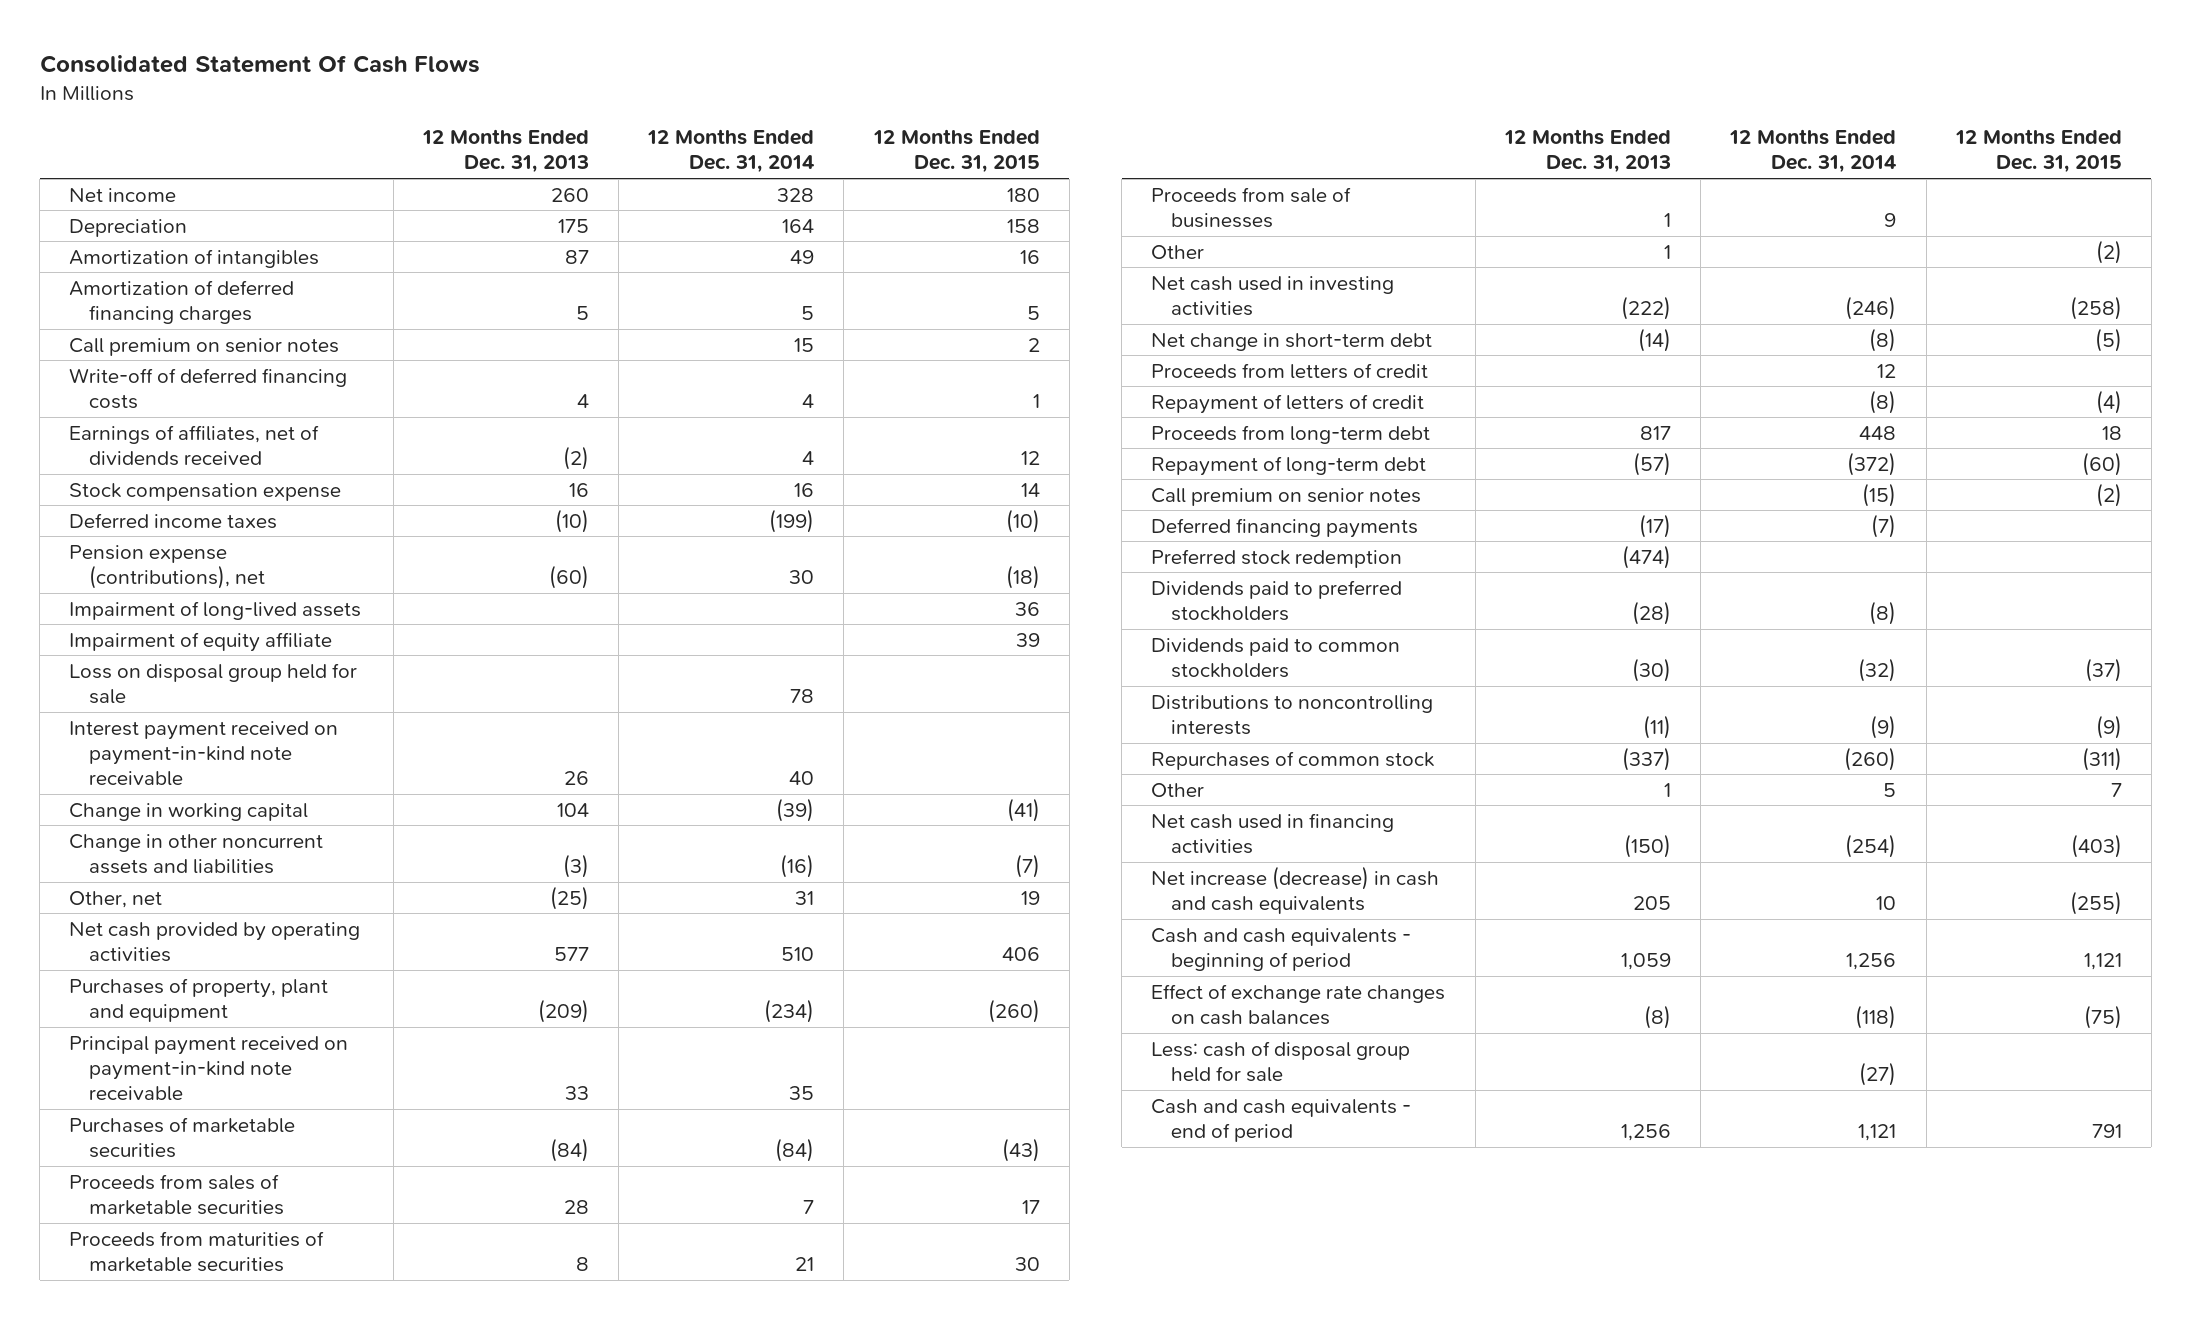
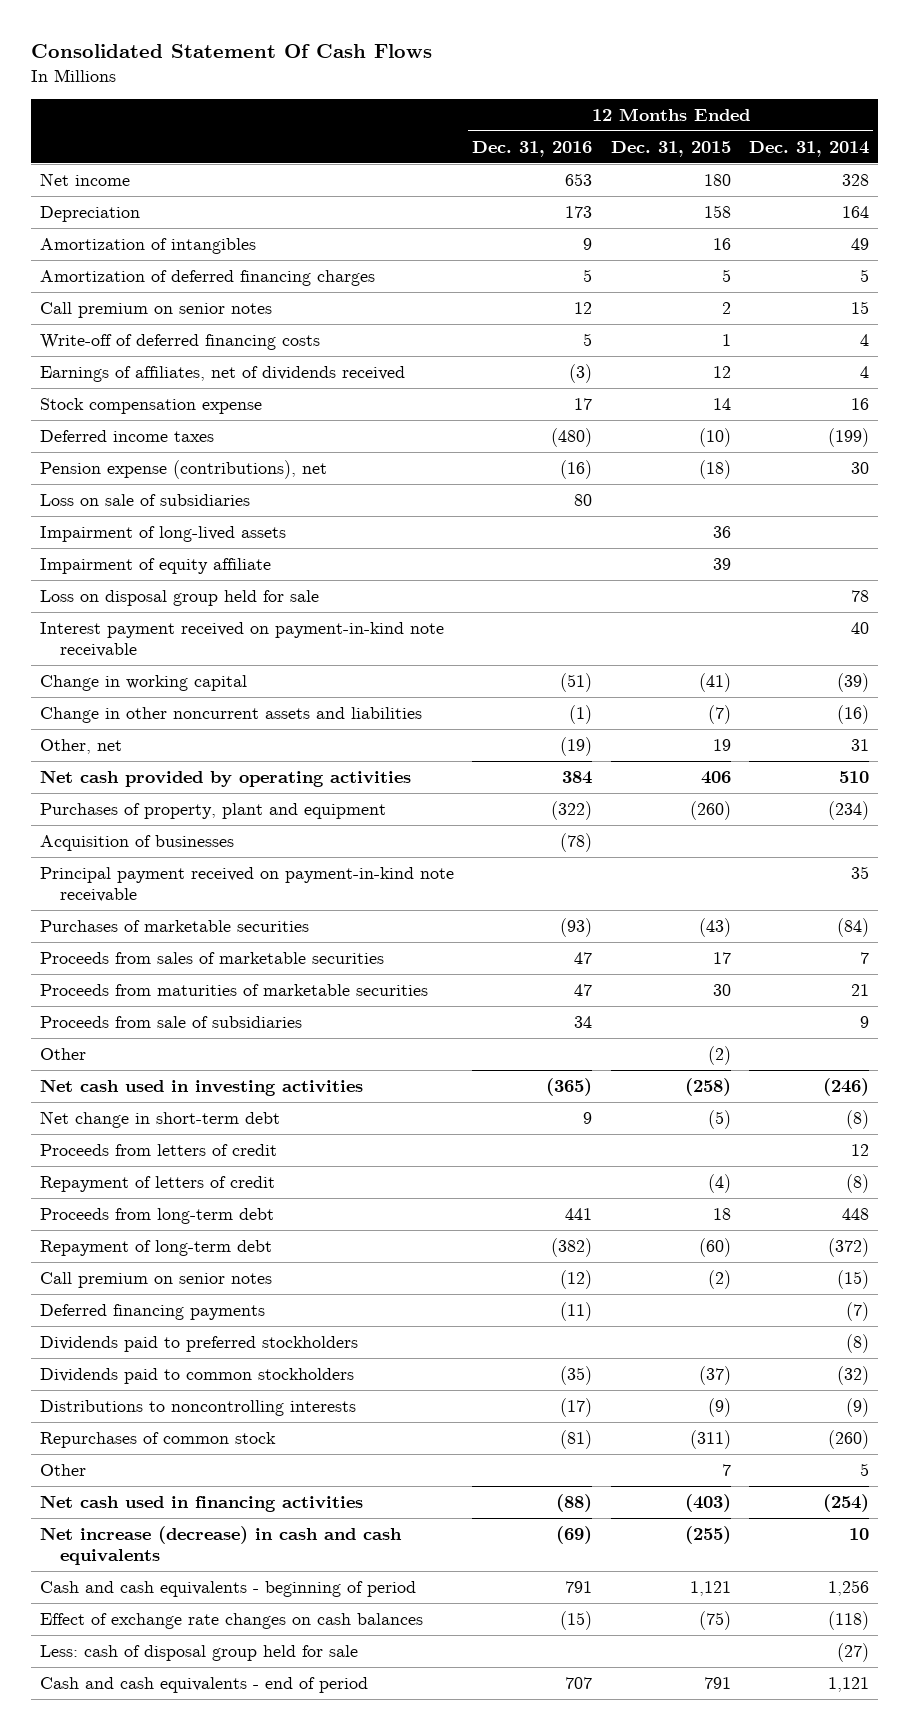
[421,129,589,174] 12 Months Ended Dec. 31, 2013 -> none
none -> [472,140,593,157] Dec. 31, 2016
none -> [40,493,251,506] Loss on sale of subsidiaries
none -> [40,834,235,851] Acquisition of businesses
[1151,186,1352,228] Proceeds from sale of businesses -> [40,1015,303,1028] Proceeds from sale of subsidiaries
[1151,548,1403,568] Preferred stock redemption -> none

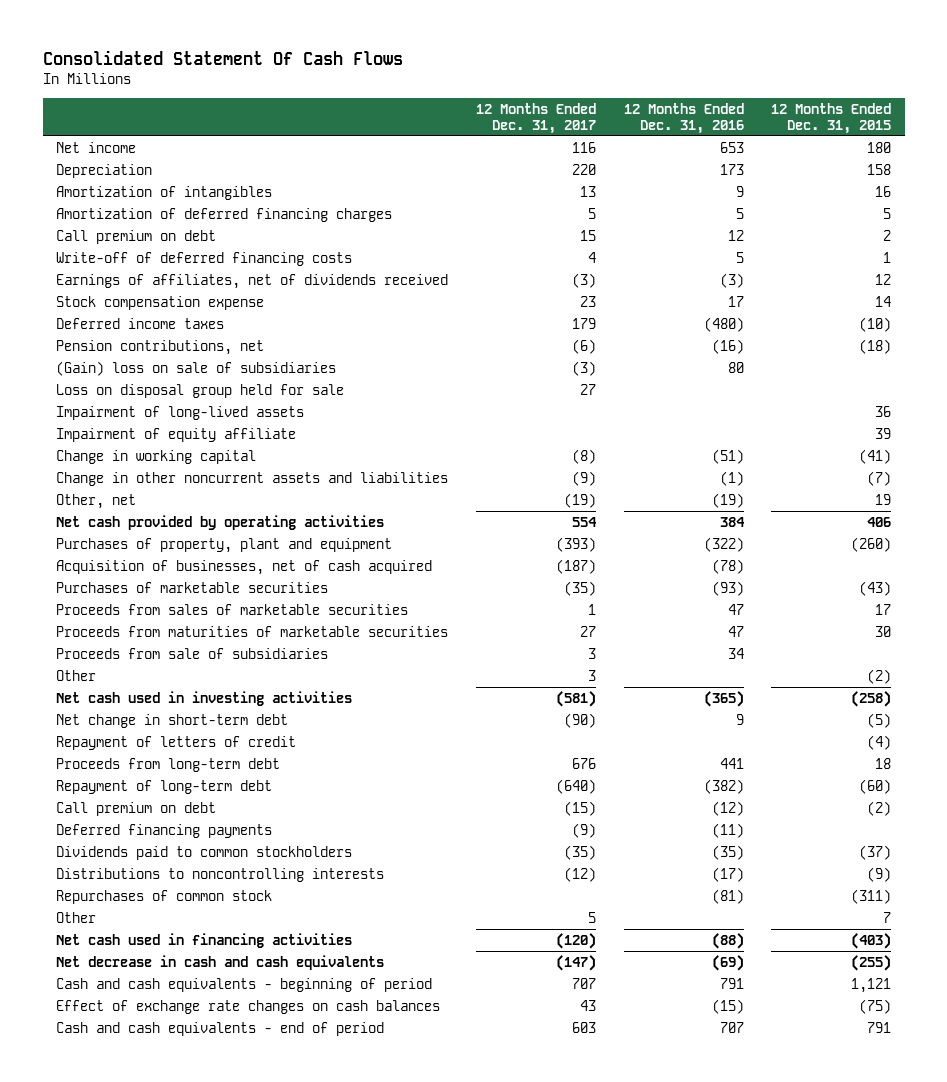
[748,140,869,157] Dec. 31, 2014 -> none
none -> [475,102,596,135] 12 Months Ended Dec. 31, 2017
[40,301,273,318] Call premium on senior notes -> [56,229,217,244] Call premium on debt
[40,459,328,479] Pension expense (contributions), net -> [56,339,265,355] Pension contributions, net
[40,493,251,506] Loss on sale of subsidiaries -> [56,360,337,376] (Gain) loss on sale of subsidiaries
[40,589,320,606] Loss on disposal group held for sale -> [56,383,345,398] Loss on disposal group held for sale
[40,621,445,657] Interest payment received on payment-in-kind note receivable -> none
[40,866,455,902] Principal payment received on payment-in-kind note receivable -> none
[40,834,235,851] Acquisition of businesses -> [56,559,433,575] Acquisition of businesses, net of cash acquired
[40,1143,278,1156] Proceeds from letters of credit -> none
[40,1271,273,1288] Call premium on senior notes -> [56,801,217,816] Call premium on debt
[40,1335,359,1352] Dividends paid to preferred stockholders -> none
[40,1525,403,1565] Net increase (decrease) in cash and cash equivalents -> [56,954,385,970] Net decrease in cash and cash equivalents
[40,1644,359,1661] Less: cash of disposal group held for sale -> none

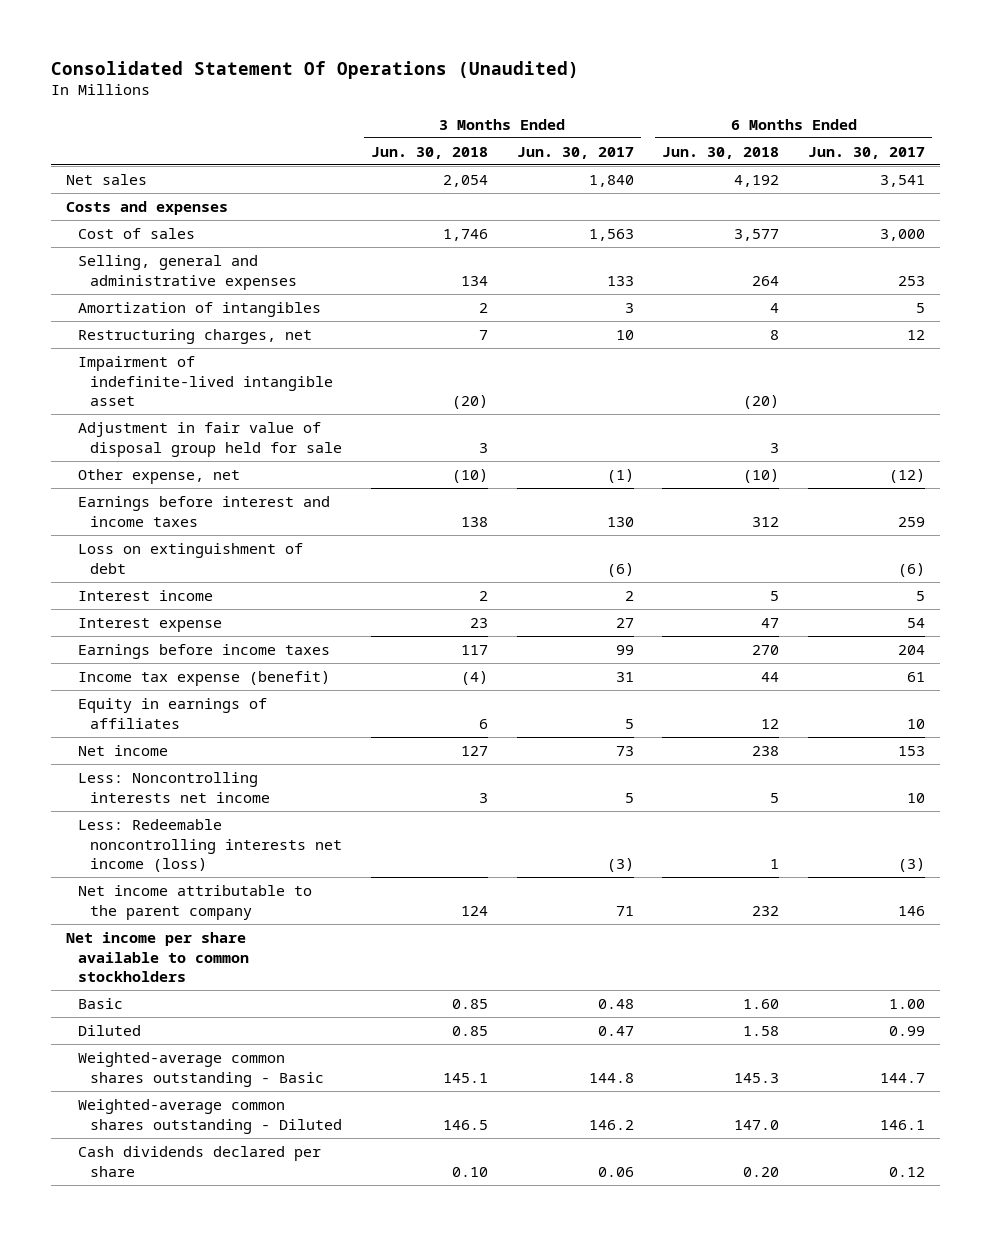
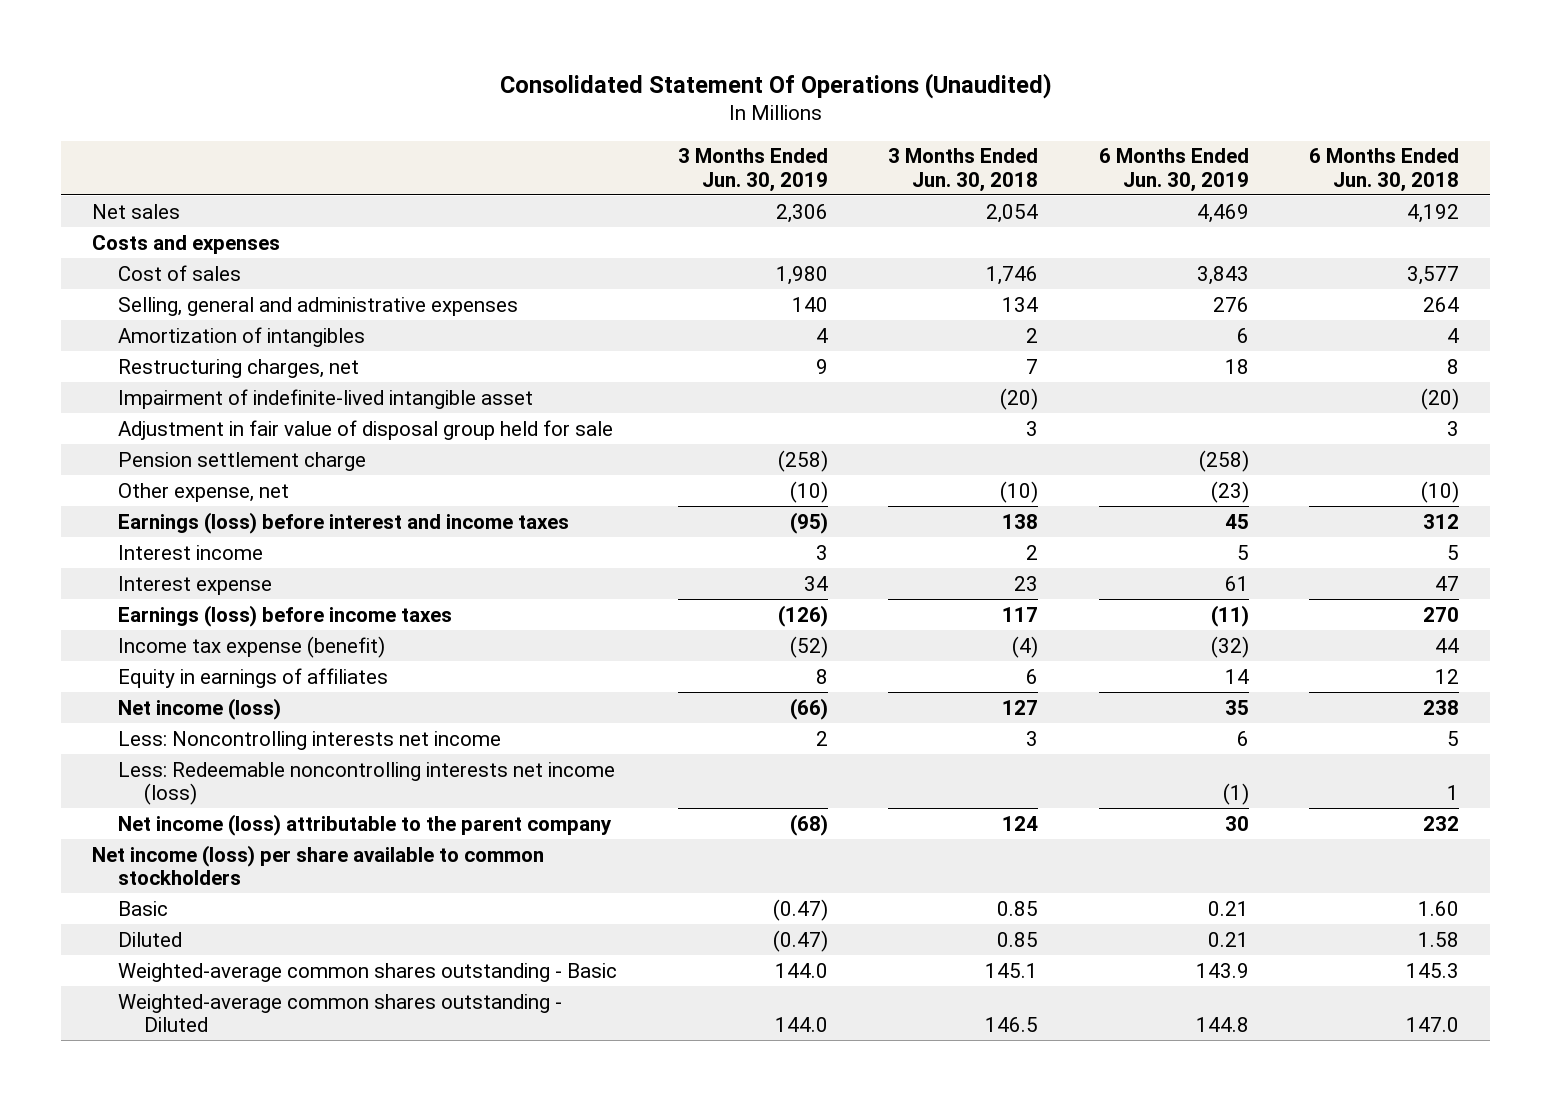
[516,146,634,159] Jun. 30, 2017 -> none
[808,146,926,159] Jun. 30, 2017 -> none
none -> [677,148,828,192] 3 Months Ended Jun. 30, 2019
none -> [1098,148,1249,192] 6 Months Ended Jun. 30, 2019
none -> [118,451,367,471] Pension settlement charge
[77,543,303,574] Loss on extinguishment of debt -> none
[77,496,330,527] Earnings before interest and income taxes -> [118,511,570,534] Earnings (loss) before interest and income taxes
[77,644,330,660] Earnings before income taxes -> [118,604,453,627] Earnings (loss) before income taxes
[77,745,168,757] Net income -> [118,697,282,720] Net income (loss)
[77,885,312,920] Net income attributable to the parent company -> [118,813,613,836] Net income (loss) attributable to the parent company
[65,932,249,983] Net income per share available to common stockholders -> [91,844,544,885] Net income (loss) per share available to common stockholders
[77,1146,321,1177] Cash dividends declared per share -> none

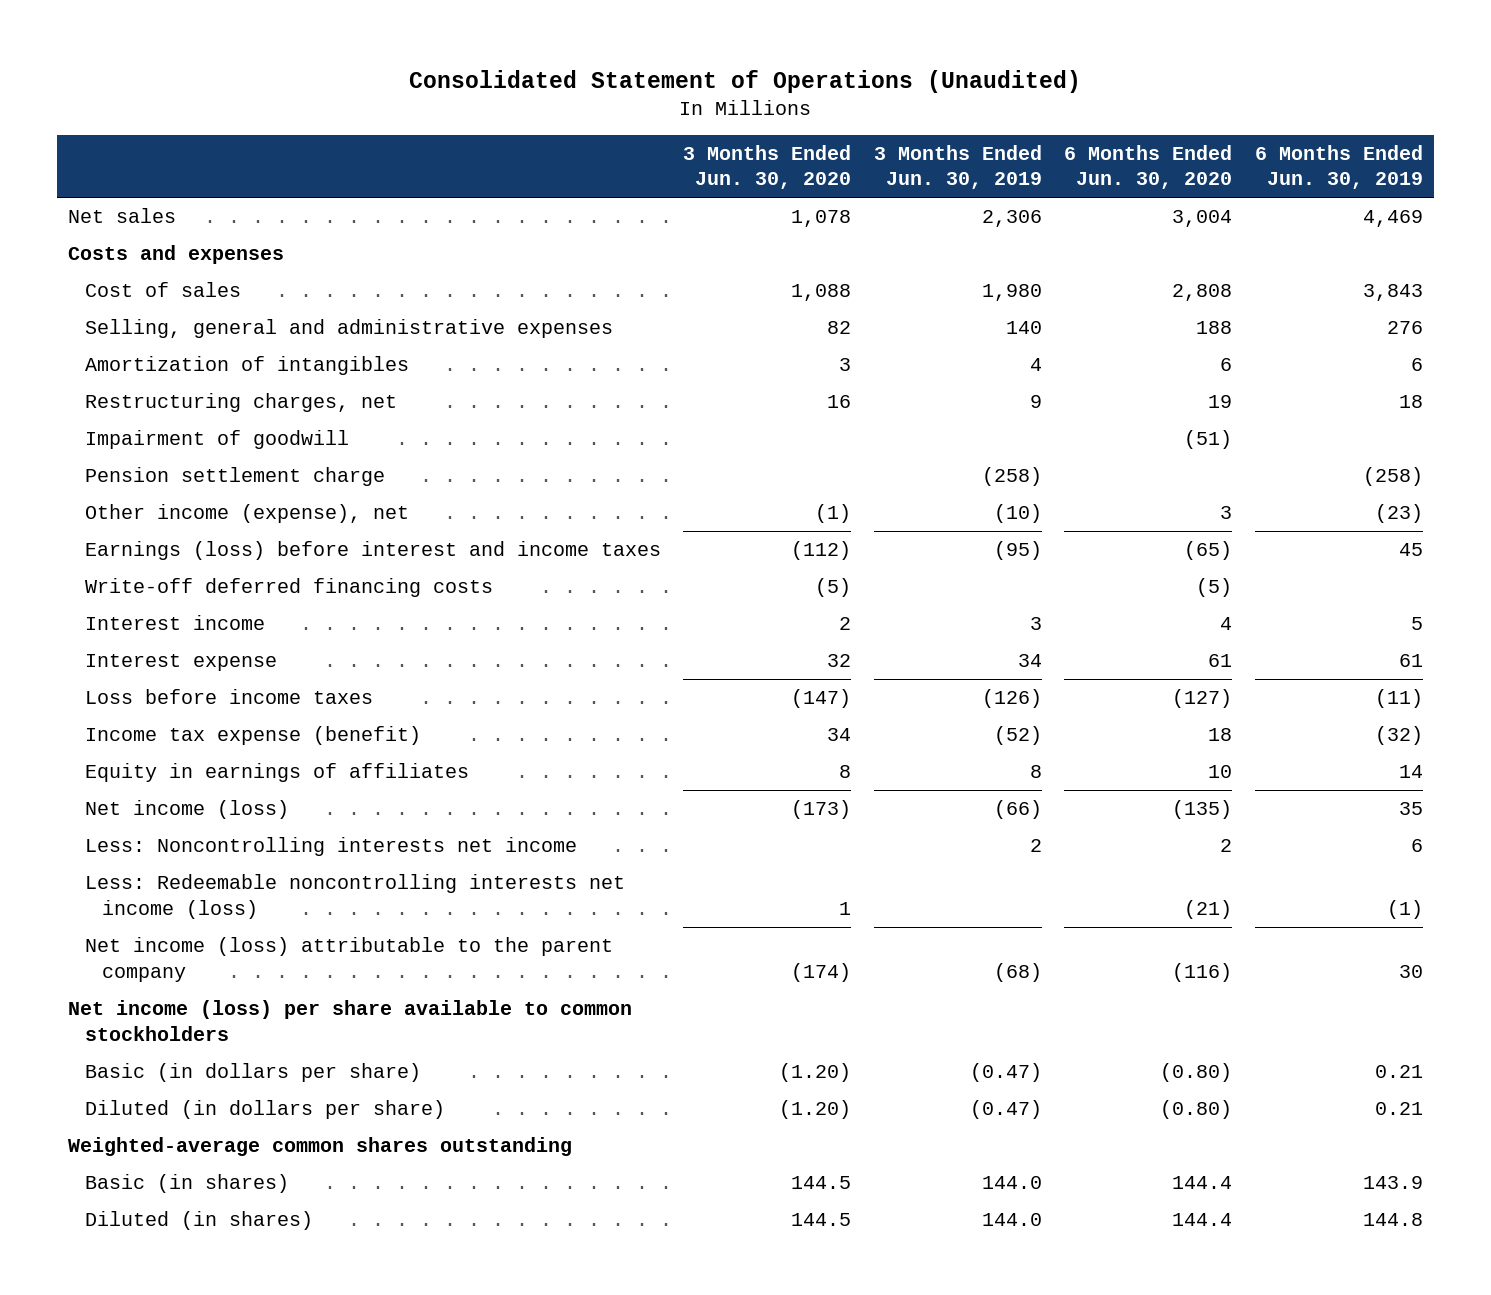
[499,72,1052,99] Consolidated Statement Of Operations (Unaudited) -> [409,69,1082,93] Consolidated Statement of Operations (Unaudited)
[888,148,1039,192] 3 Months Ended Jun. 30, 2018 -> none
[1309,148,1460,192] 6 Months Ended Jun. 30, 2018 -> none
none -> [683,144,852,190] 3 Months Ended Jun. 30, 2020
none -> [1064,144,1233,190] 6 Months Ended Jun. 30, 2020
[118,388,534,409] Impairment of indefinite-lived intangible asset -> none
[118,419,614,440] Adjustment in fair value of disposal group held for sale -> none
none -> [84,430,349,450] Impairment of goodwill
[118,482,290,502] Other expense, net -> [84,504,409,524] Other income (expense), net
none -> [84,578,493,598] Write-off deferred financing costs
[118,604,453,627] Earnings (loss) before income taxes -> [84,689,373,705] Loss before income taxes
[118,900,169,916] Basic -> [84,1063,421,1083] Basic (in dollars per share)
[118,931,183,947] Diluted -> [84,1100,445,1120] Diluted (in dollars per share)
none -> [67,1137,572,1157] Weighted-average common shares outstanding
[118,962,618,982] Weighted-average common shares outstanding - Basic -> [84,1174,289,1194] Basic (in shares)
[118,993,563,1032] Weighted-average common shares outstanding - Diluted -> [84,1211,313,1231] Diluted (in shares)

